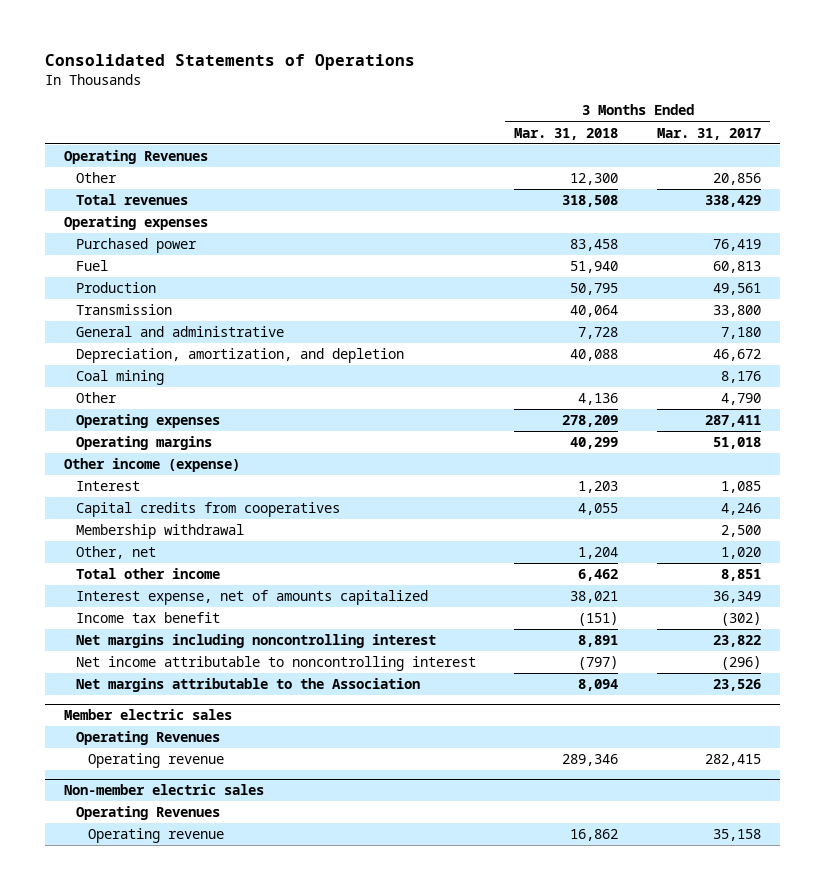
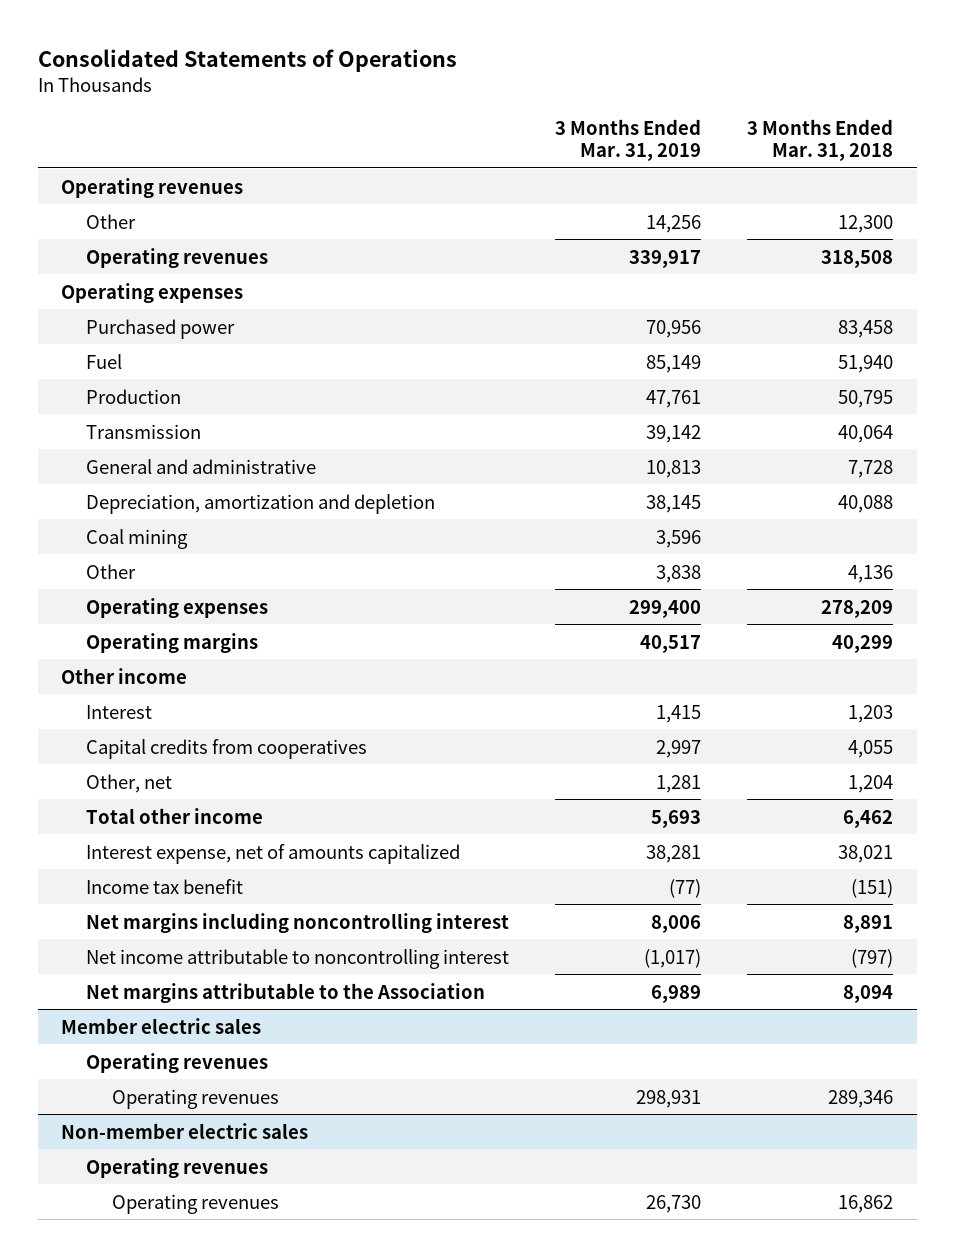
[656,127,761,140] Mar. 31, 2017 -> none
none -> [555,119,702,162] 3 Months Ended Mar. 31, 2019
[63,150,208,165] Operating Revenues -> [61,177,244,198] Operating revenues
[75,194,188,206] Total revenues -> [86,247,269,268] Operating revenues
[75,348,404,364] Depreciation, amortization, and depletion -> [86,493,436,514] Depreciation, amortization and depletion
[63,458,240,473] Other income (expense) -> [61,667,188,684] Other income
[75,524,244,540] Membership withdrawal -> none
[75,731,220,746] Operating Revenues -> [86,1052,269,1073] Operating revenues
[88,753,225,769] Operating revenue -> [111,1088,279,1109] Operating revenues
[75,806,220,821] Operating Revenues -> [86,1157,269,1178] Operating revenues
[88,828,225,844] Operating revenue -> [111,1193,279,1214] Operating revenues

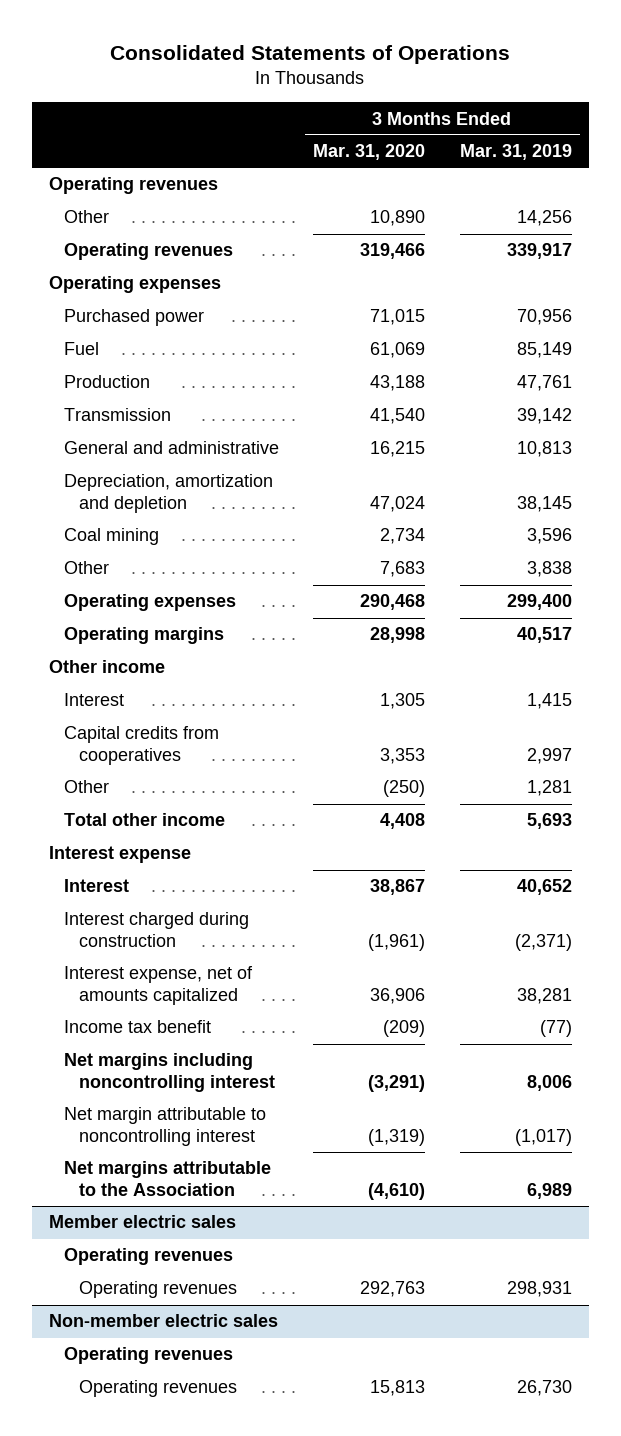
[747,119,894,162] 3 Months Ended Mar. 31, 2018 -> none
none -> [313,144,426,161] Mar. 31, 2020
[86,773,173,793] Other, net -> [64,780,110,794] Other
none -> [48,846,191,864] Interest expense
none -> [64,879,130,893] Interest
none -> [64,912,250,947] Interest charged during construction
[86,948,510,969] Net income attributable to noncontrolling interest -> [64,1107,267,1146] Net margin attributable to noncontrolling interest

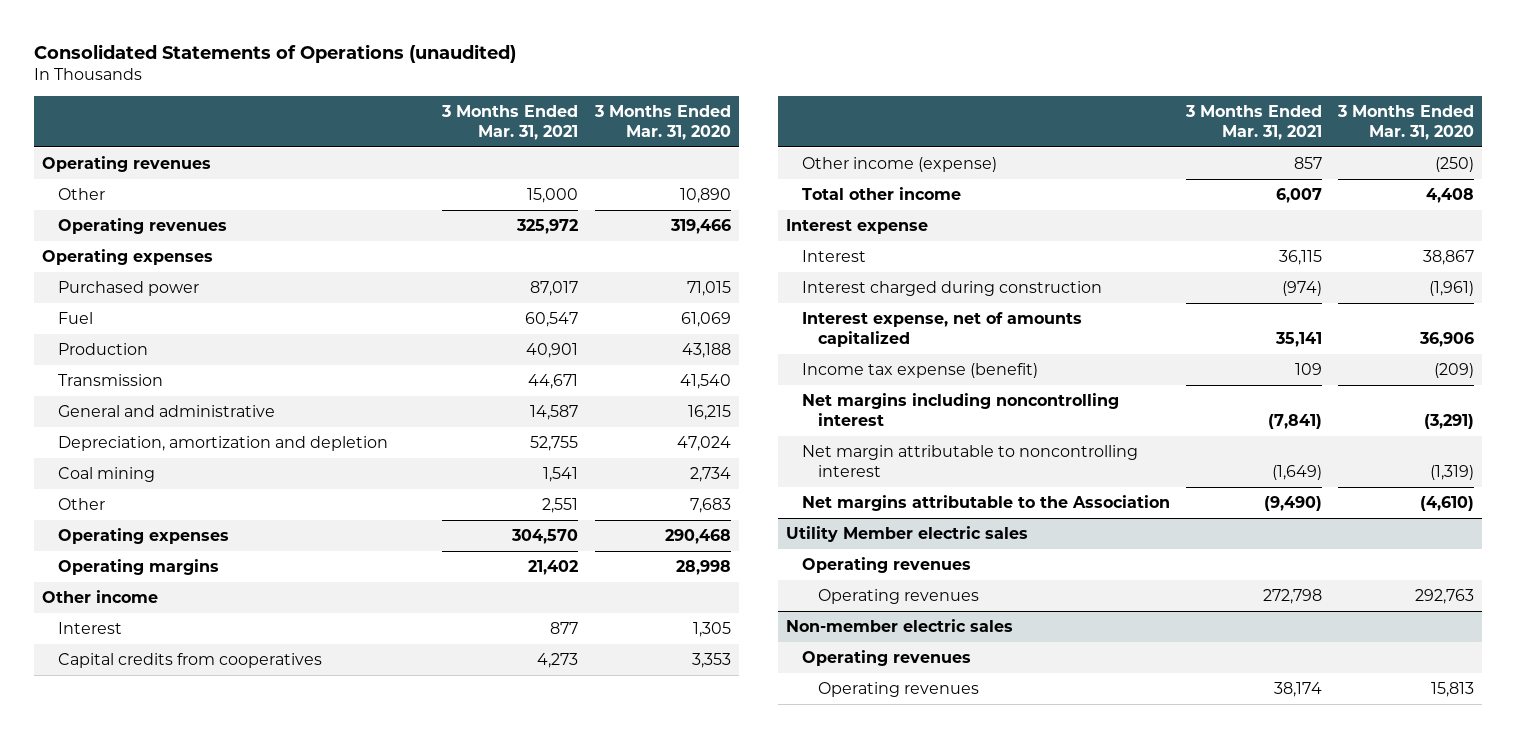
[110,44,511,64] Consolidated Statements of Operations -> [34,43,517,63] Consolidated Statements of Operations (unaudited)
[459,144,572,161] Mar. 31, 2019 -> none
none -> [441,104,579,141] 3 Months Ended Mar. 31, 2021
[64,780,110,794] Other -> [802,156,998,172] Other income (expense)
[64,1020,212,1034] Income tax benefit -> [802,362,1039,378] Income tax expense (benefit)
[48,1215,236,1229] Member electric sales -> [786,525,1029,542] Utility Member electric sales

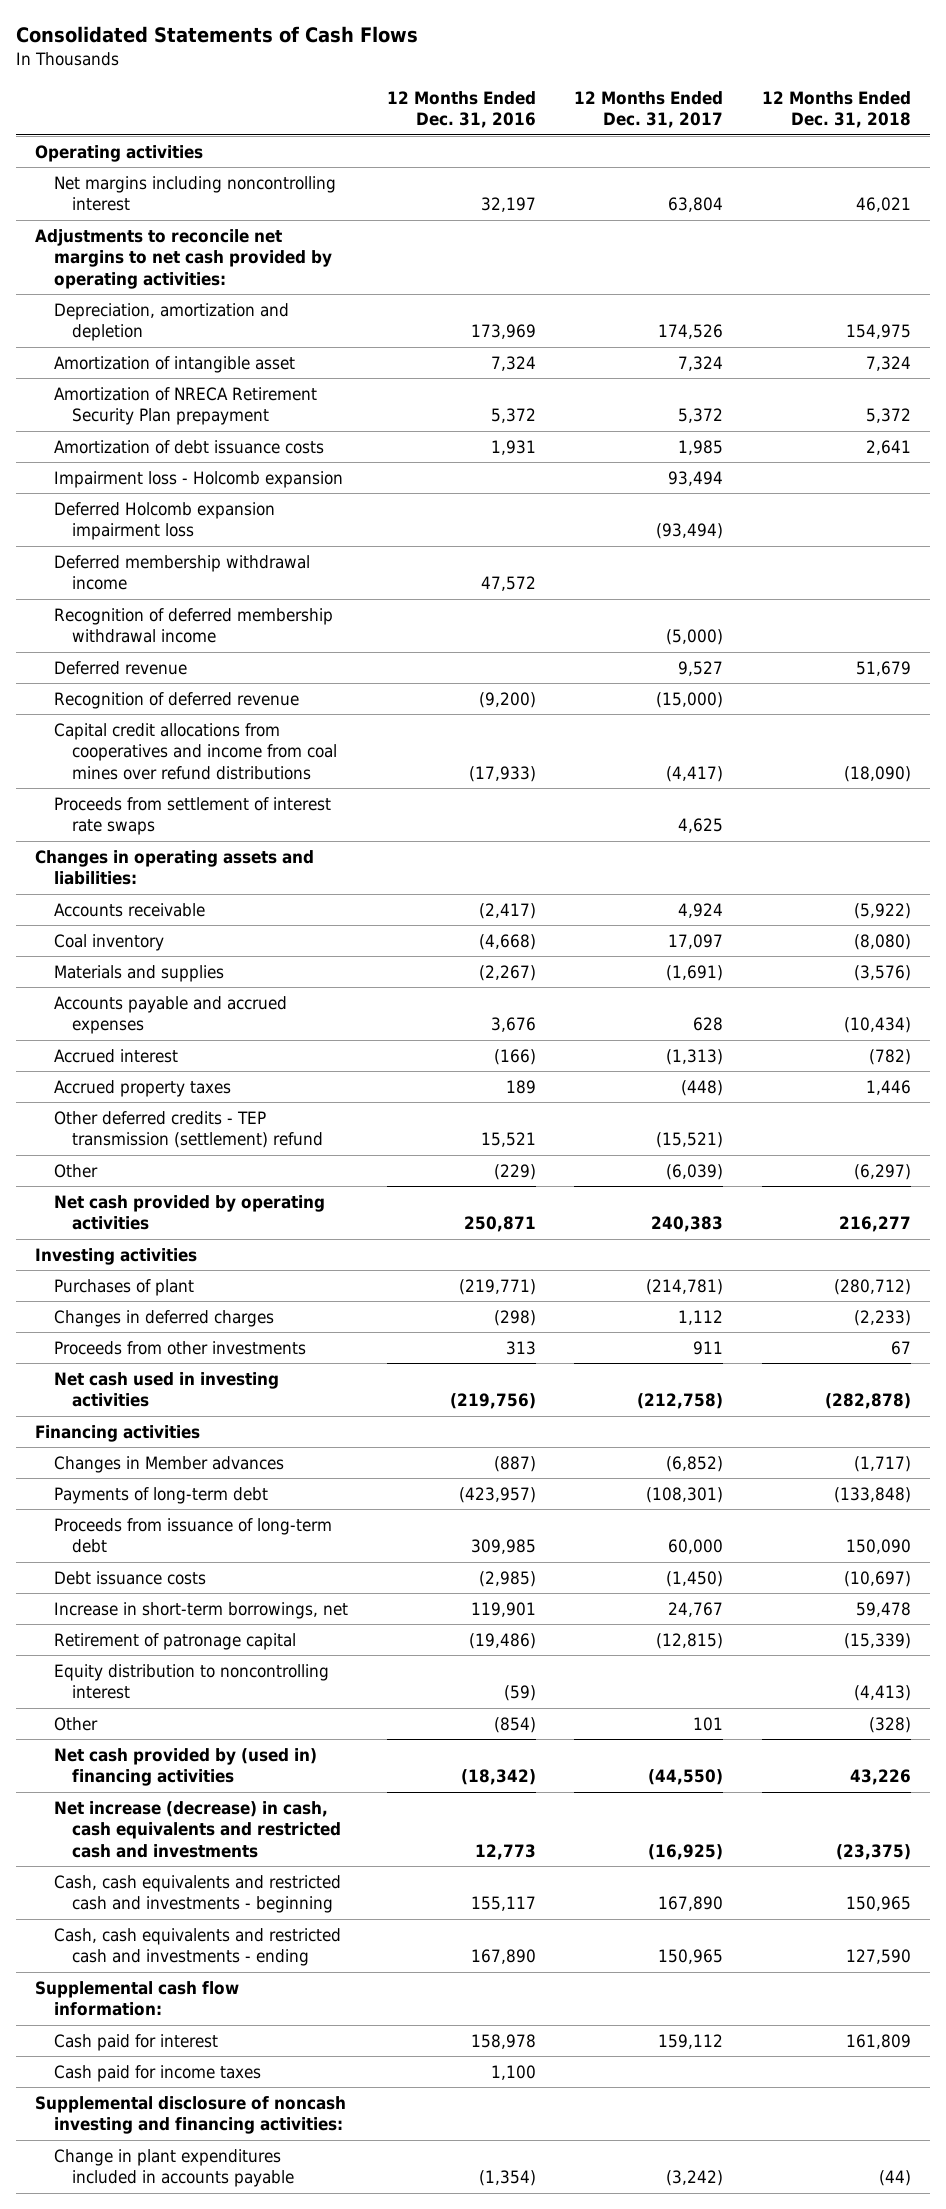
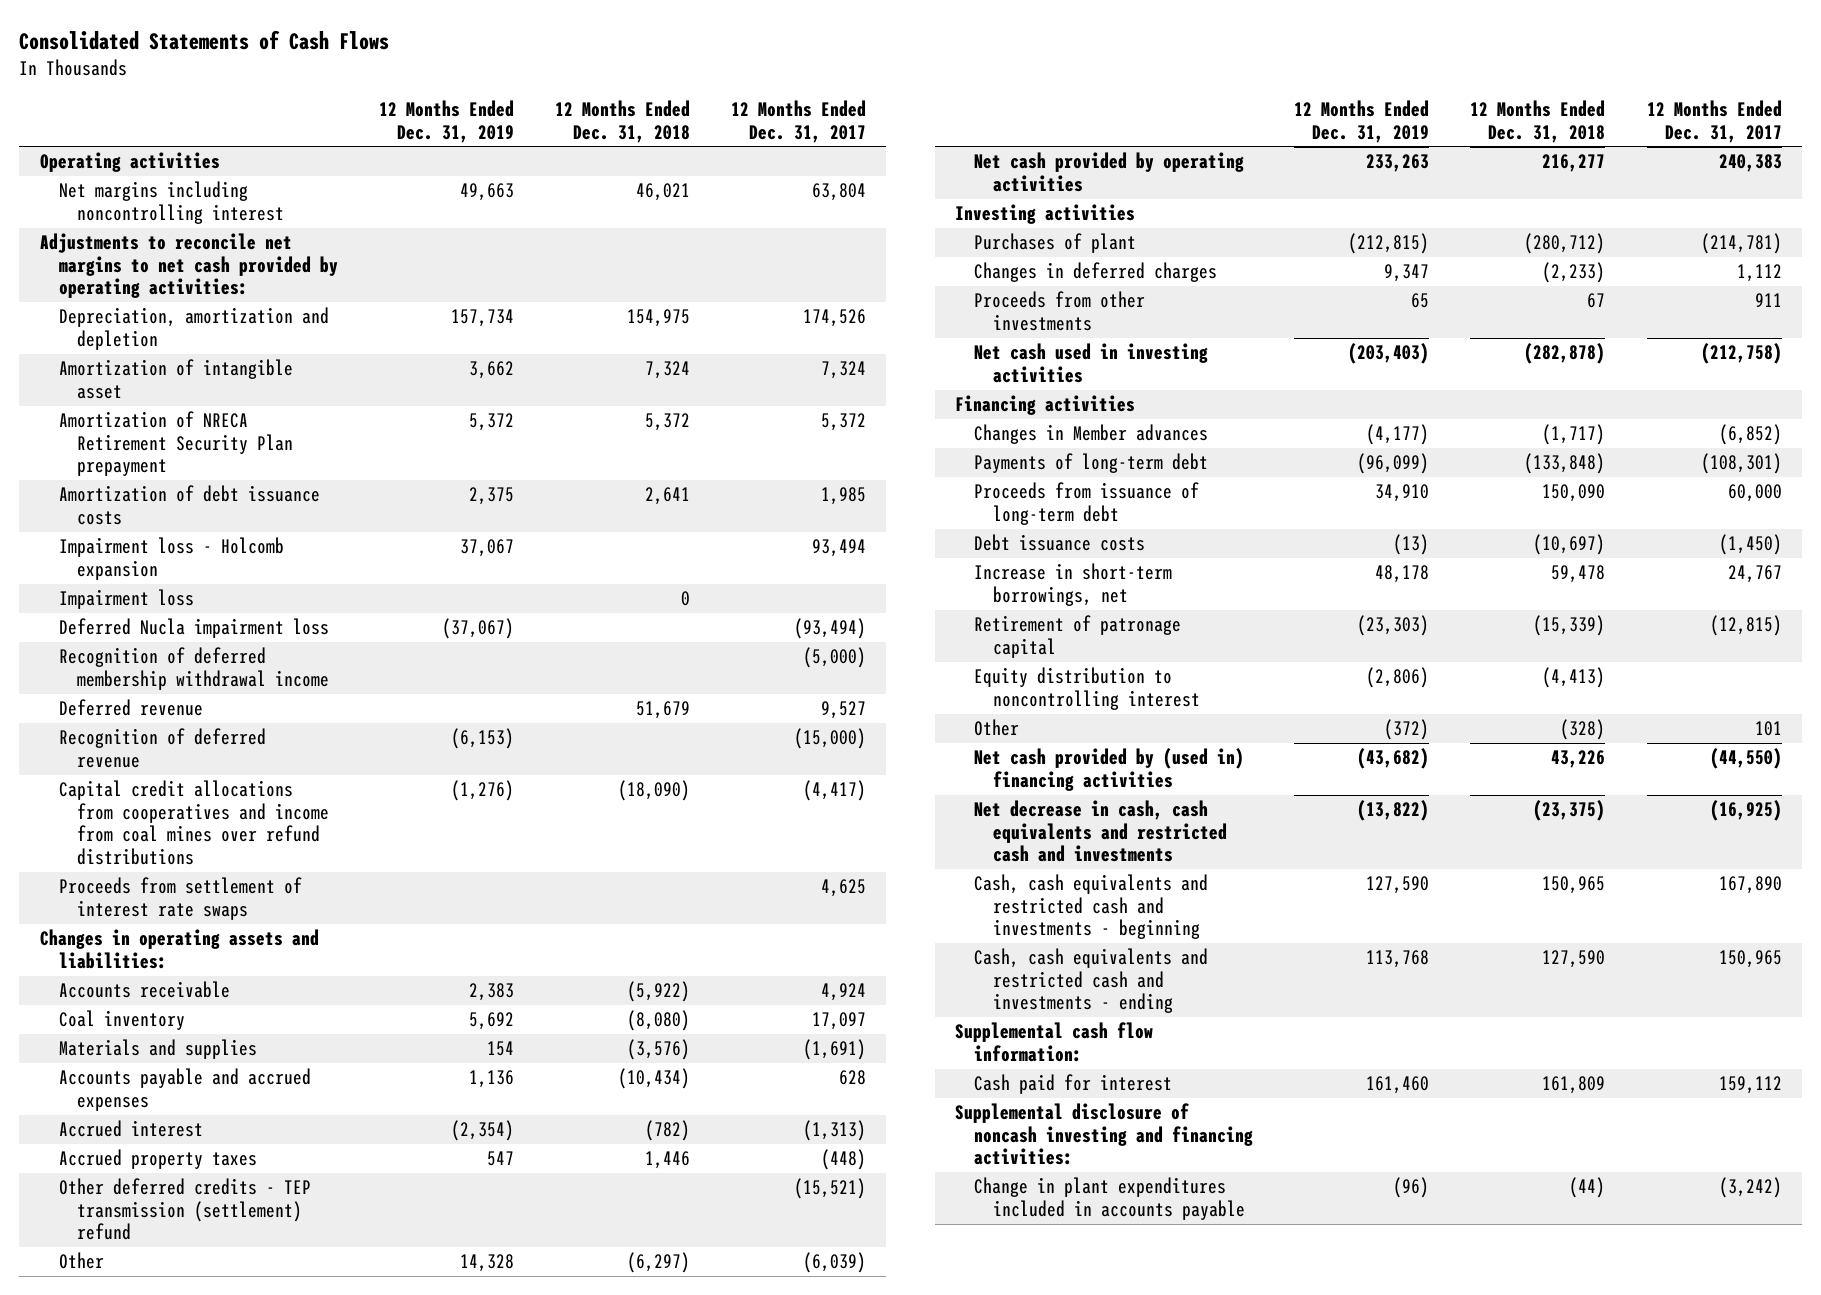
[386,90,536,129] 12 Months Ended Dec. 31, 2016 -> none
none -> [378,100,514,143] 12 Months Ended Dec. 31, 2019
[53,554,310,591] Deferred membership withdrawal income -> none
none -> [58,589,194,610] Impairment loss
[53,501,275,541] Deferred Holcomb expansion impairment loss -> [58,618,329,639] Deferred Nucla impairment loss
[53,1800,342,1858] Net increase (decrease) in cash, cash equivalents and restricted cash and investments -> [974,800,1228,863] Net decrease in cash, cash equivalents and restricted cash and investments
[53,2064,261,2082] Cash paid for income taxes -> none

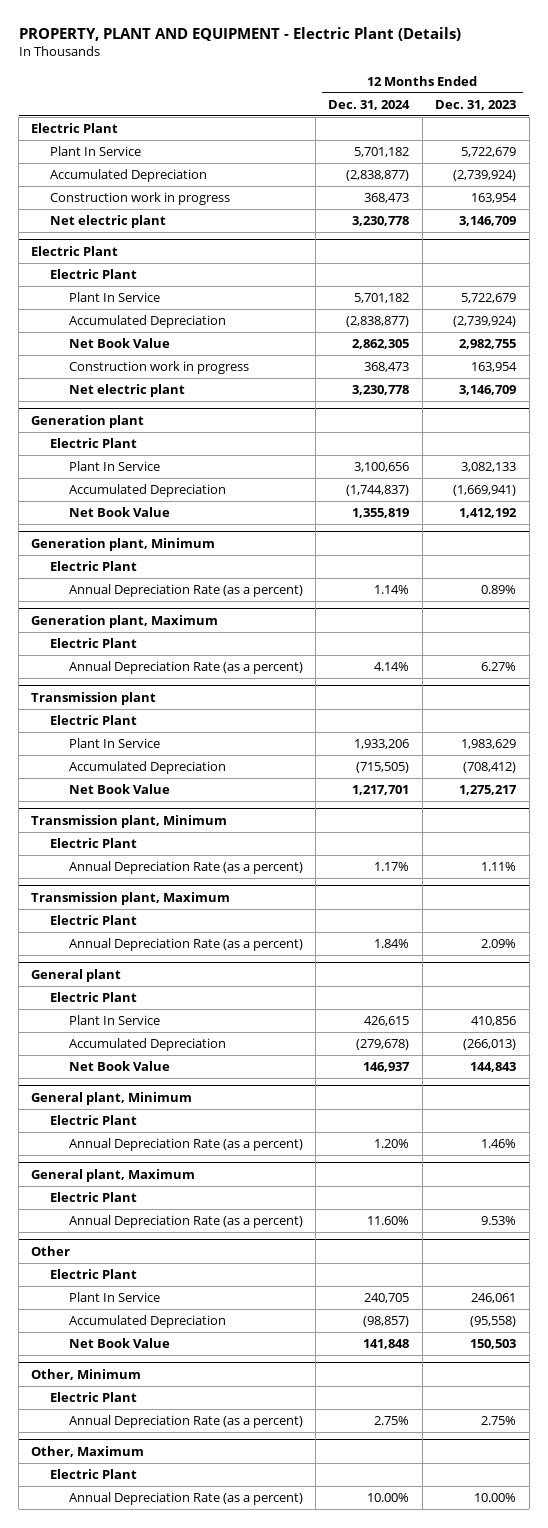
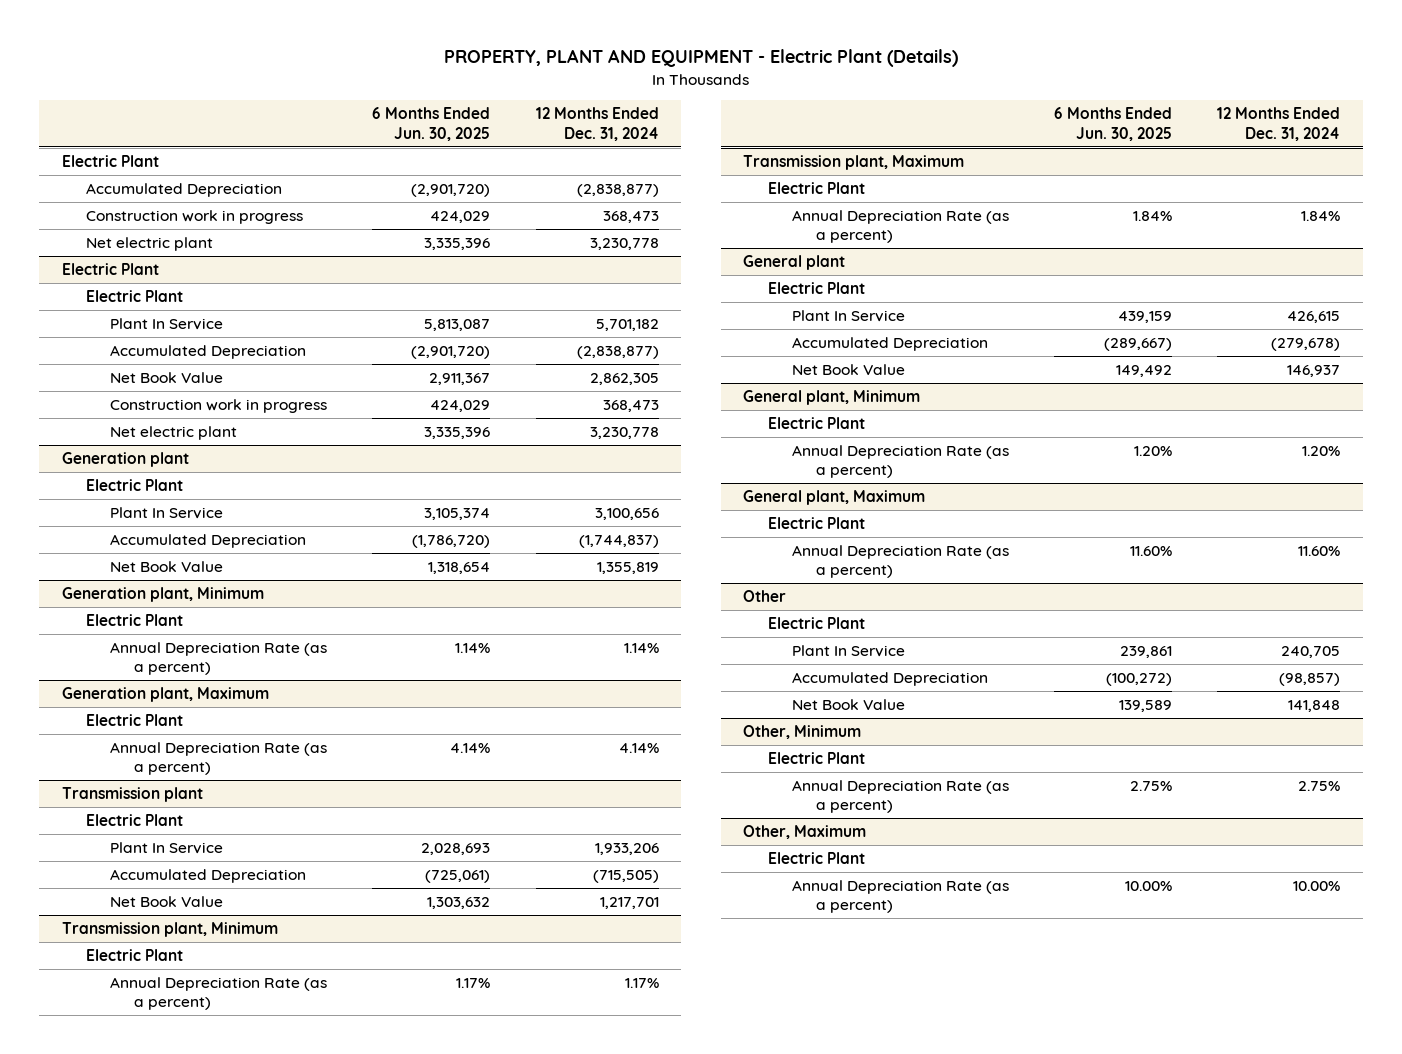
[435,99,517,110] Dec. 31, 2023 -> none
none -> [372,107,491,141] 6 Months Ended Jun. 30, 2025
[50,146,142,157] Plant In Service -> none

